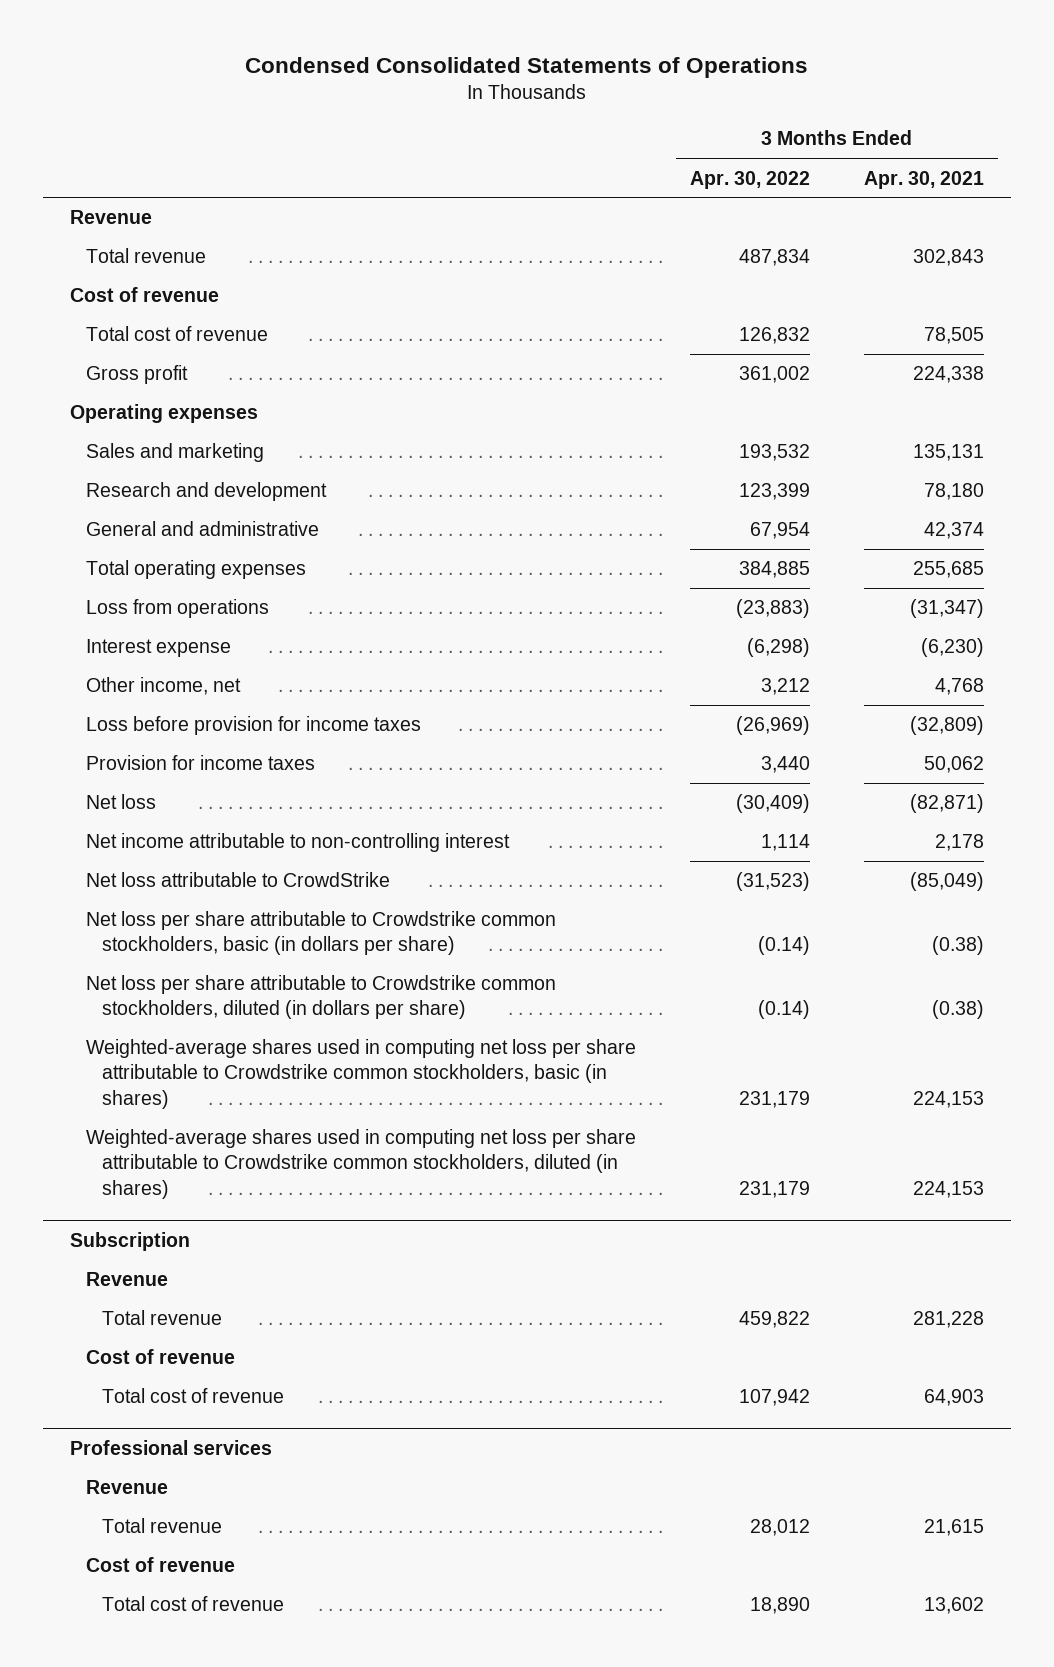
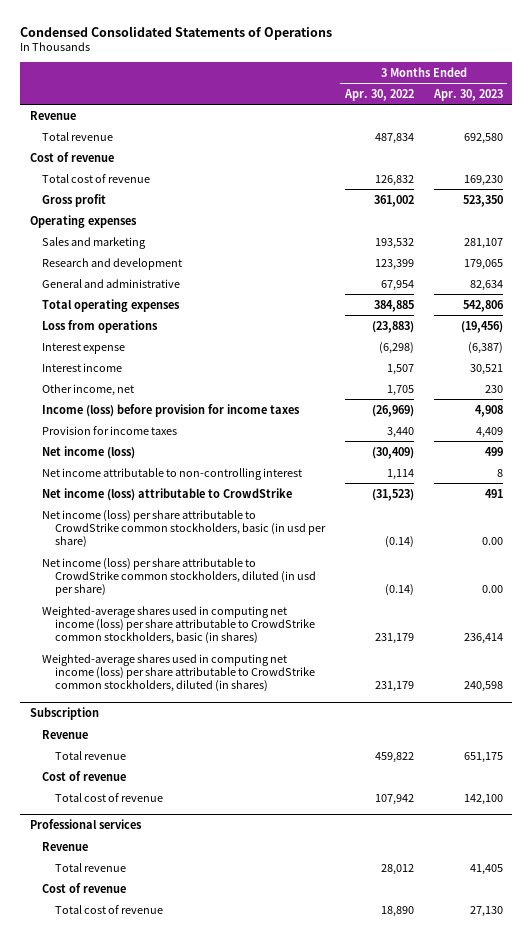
[864,170,985,189] Apr. 30, 2021 -> none
none -> [432,88,503,101] Apr. 30, 2023
none -> [42,362,123,372] Interest income
[760,678,810,696] 3,212 -> [386,384,414,396] 1,705
[85,716,421,736] Loss before provision for income taxes -> [42,403,301,417] Income (loss) before provision for income taxes
[85,794,156,810] Net loss -> [42,445,136,459] Net income (loss)
[85,872,390,888] Net loss attributable to CrowdStrike -> [42,487,293,501] Net income (loss) attributable to CrowdStrike
[85,911,556,956] Net loss per share attributable to Crowdstrike common stockholders, basic (in dollars per share) -> [42,509,326,549] Net income (loss) per share attributable to CrowdStrike common stockholders, basic (in usd per share)
[85,975,556,1020] Net loss per share attributable to Crowdstrike common stockholders, diluted (in dollars per share) -> [42,557,316,597] Net income (loss) per share attributable to CrowdStrike common stockholders, diluted (in usd per share)
[85,1039,636,1109] Weighted-average shares used in computing net loss per share attributable to Crowdstrike common stockholders, basic (in shares) -> [42,605,315,645] Weighted-average shares used in computing net income (loss) per share attributable to CrowdStrike common stockholders, basic (in shares)
[85,1129,636,1199] Weighted-average shares used in computing net loss per share attributable to Crowdstrike common stockholders, diluted (in shares) -> [42,653,315,693] Weighted-average shares used in computing net income (loss) per share attributable to CrowdStrike common stockholders, diluted (in shares)

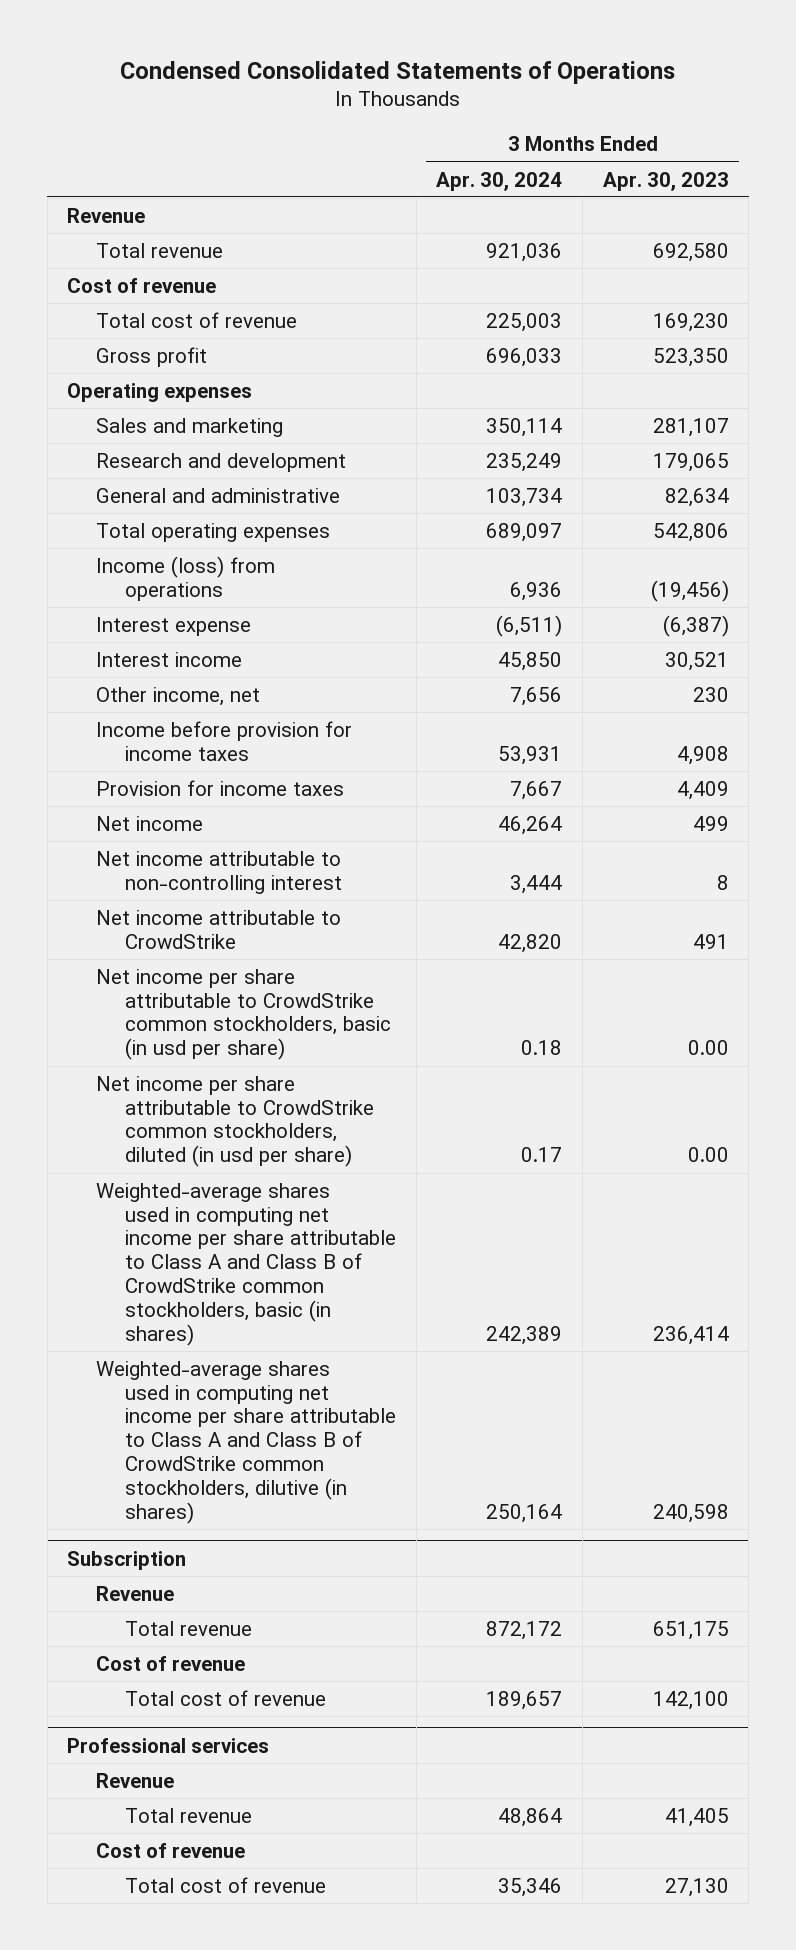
[343,88,414,101] Apr. 30, 2022 -> none
none -> [436,171,563,191] Apr. 30, 2024
[42,319,159,333] Loss from operations -> [96,555,276,601] Income (loss) from operations
[42,403,301,417] Income (loss) before provision for income taxes -> [96,720,353,761] Income before provision for income taxes
[42,445,136,459] Net income (loss) -> [96,815,204,831] Net income
[42,487,293,501] Net income (loss) attributable to CrowdStrike -> [96,909,342,949] Net income attributable to CrowdStrike
[42,509,326,549] Net income (loss) per share attributable to CrowdStrike common stockholders, basic (in usd per share) -> [96,968,392,1061] Net income per share attributable to CrowdStrike common stockholders, basic (in usd per share)
[42,557,316,597] Net income (loss) per share attributable to CrowdStrike common stockholders, diluted (in usd per share) -> [96,1075,375,1168] Net income per share attributable to CrowdStrike common stockholders, diluted (in usd per share)
[42,605,315,645] Weighted-average shares used in computing net income (loss) per share attributable to CrowdStrike common stockholders, basic (in shares) -> [96,1182,397,1346] Weighted-average shares used in computing net income per share attributable to Class A and Class B of CrowdStrike common stockholders, basic (in shares)
[42,653,315,693] Weighted-average shares used in computing net income (loss) per share attributable to CrowdStrike common stockholders, diluted (in shares) -> [96,1360,397,1524] Weighted-average shares used in computing net income per share attributable to Class A and Class B of CrowdStrike common stockholders, dilutive (in shares)

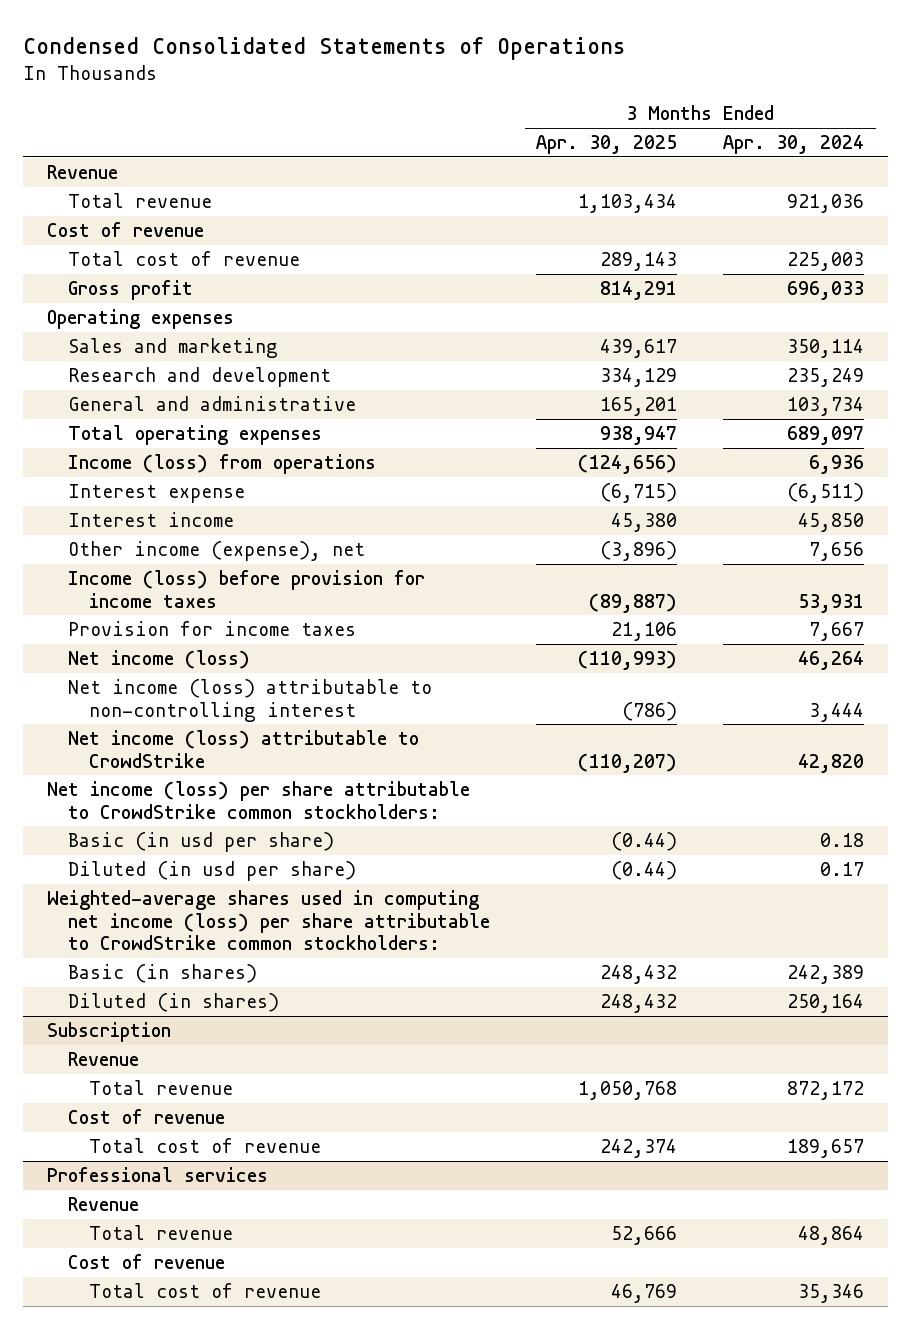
[602,171,729,191] Apr. 30, 2023 -> none
none -> [536,135,678,155] Apr. 30, 2025
[96,686,261,706] Other income, net -> [67,541,365,562] Other income (expense), net
[96,720,353,761] Income before provision for income taxes -> [67,570,425,608] Income (loss) before provision for income taxes
[96,815,204,831] Net income -> [67,650,250,670] Net income (loss)
[96,850,343,894] Net income attributable to non-controlling interest -> [67,679,432,722] Net income (loss) attributable to non-controlling interest
[96,909,342,949] Net income attributable to CrowdStrike -> [67,730,419,768] Net income (loss) attributable to CrowdStrike
none -> [46,781,470,819] Net income (loss) per share attributable to CrowdStrike common stockholders:
[96,968,392,1061] Net income per share attributable to CrowdStrike common stockholders, basic (in usd per share) -> [67,832,334,853] Basic (in usd per share)
[96,1075,375,1168] Net income per share attributable to CrowdStrike common stockholders, diluted (in usd per share) -> [67,861,356,882] Diluted (in usd per share)
none -> [46,890,490,951] Weighted-average shares used in computing net income (loss) per share attributable to CrowdStrike common stockholders:
[96,1182,397,1346] Weighted-average shares used in computing net income per share attributable to Class A and Class B of CrowdStrike common stockholders, basic (in shares) -> [67,964,257,984] Basic (in shares)
[96,1360,397,1524] Weighted-average shares used in computing net income per share attributable to Class A and Class B of CrowdStrike common stockholders, dilutive (in shares) -> [67,993,279,1013] Diluted (in shares)

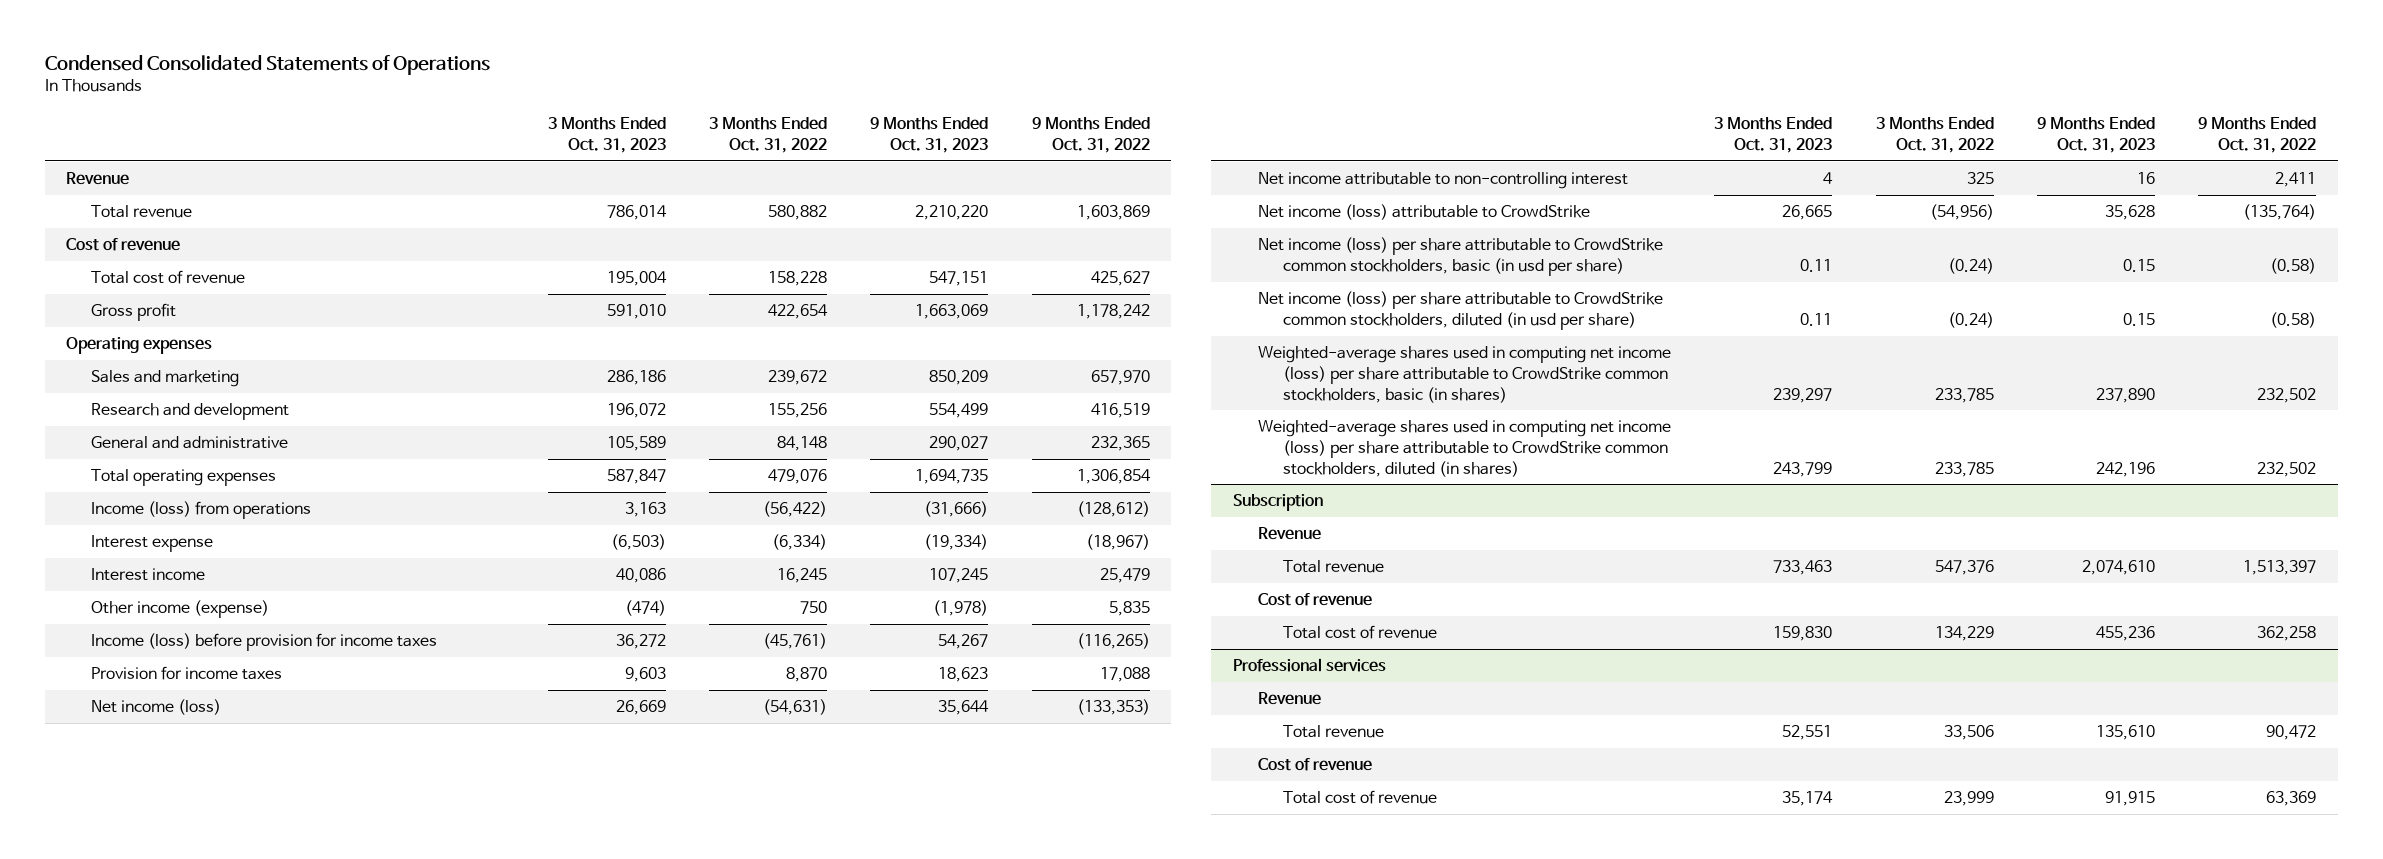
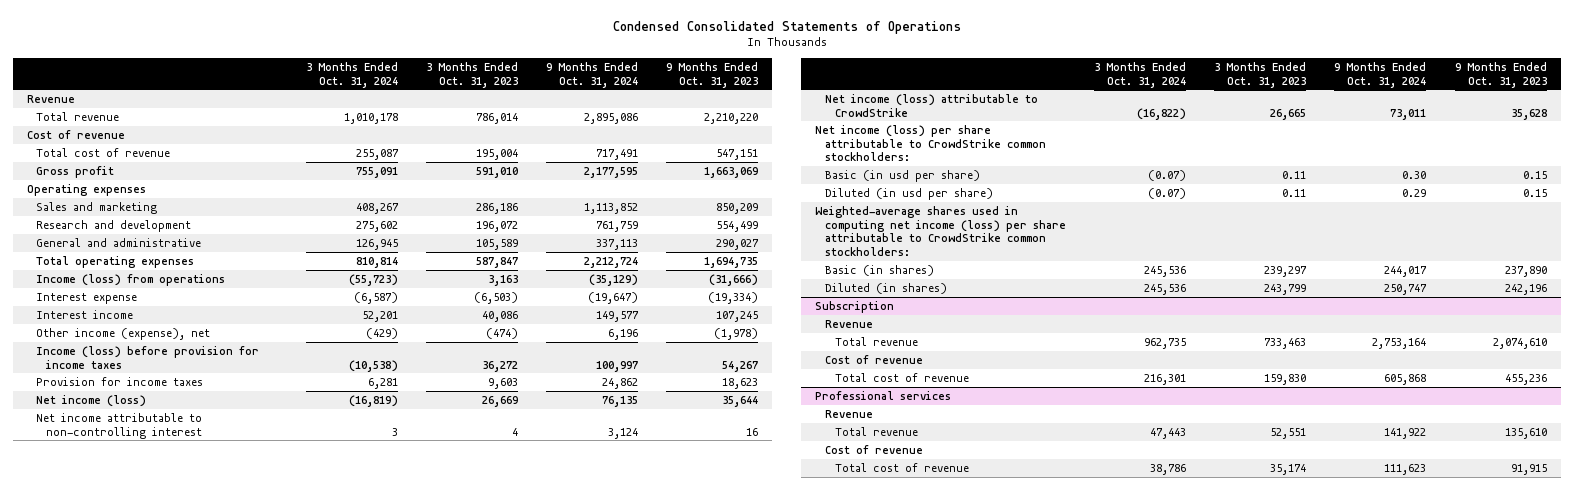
[708,117,827,153] 3 Months Ended Oct. 31, 2022 -> none
[1031,117,1150,153] 9 Months Ended Oct. 31, 2022 -> none
none -> [305,61,398,88] 3 Months Ended Oct. 31, 2024
none -> [545,61,638,88] 9 Months Ended Oct. 31, 2024
[91,600,270,619] Other income (expense) -> [36,327,211,340] Other income (expense), net
none -> [815,124,1047,162] Net income (loss) per share attributable to CrowdStrike common stockholders:
[1257,237,1663,276] Net income (loss) per share attributable to CrowdStrike common stockholders, basic (in usd per share) -> [825,169,981,182] Basic (in usd per share)
[1257,291,1663,330] Net income (loss) per share attributable to CrowdStrike common stockholders, diluted (in usd per share) -> [825,187,994,200] Diluted (in usd per share)
none -> [815,205,1067,257] Weighted-average shares used in computing net income (loss) per share attributable to CrowdStrike common stockholders:
[1257,346,1671,403] Weighted-average shares used in computing net income (loss) per share attributable to CrowdStrike common stockholders, basic (in shares) -> [825,264,935,276] Basic (in shares)
[1257,420,1671,477] Weighted-average shares used in computing net income (loss) per share attributable to CrowdStrike common stockholders, diluted (in shares) -> [825,282,948,294] Diluted (in shares)

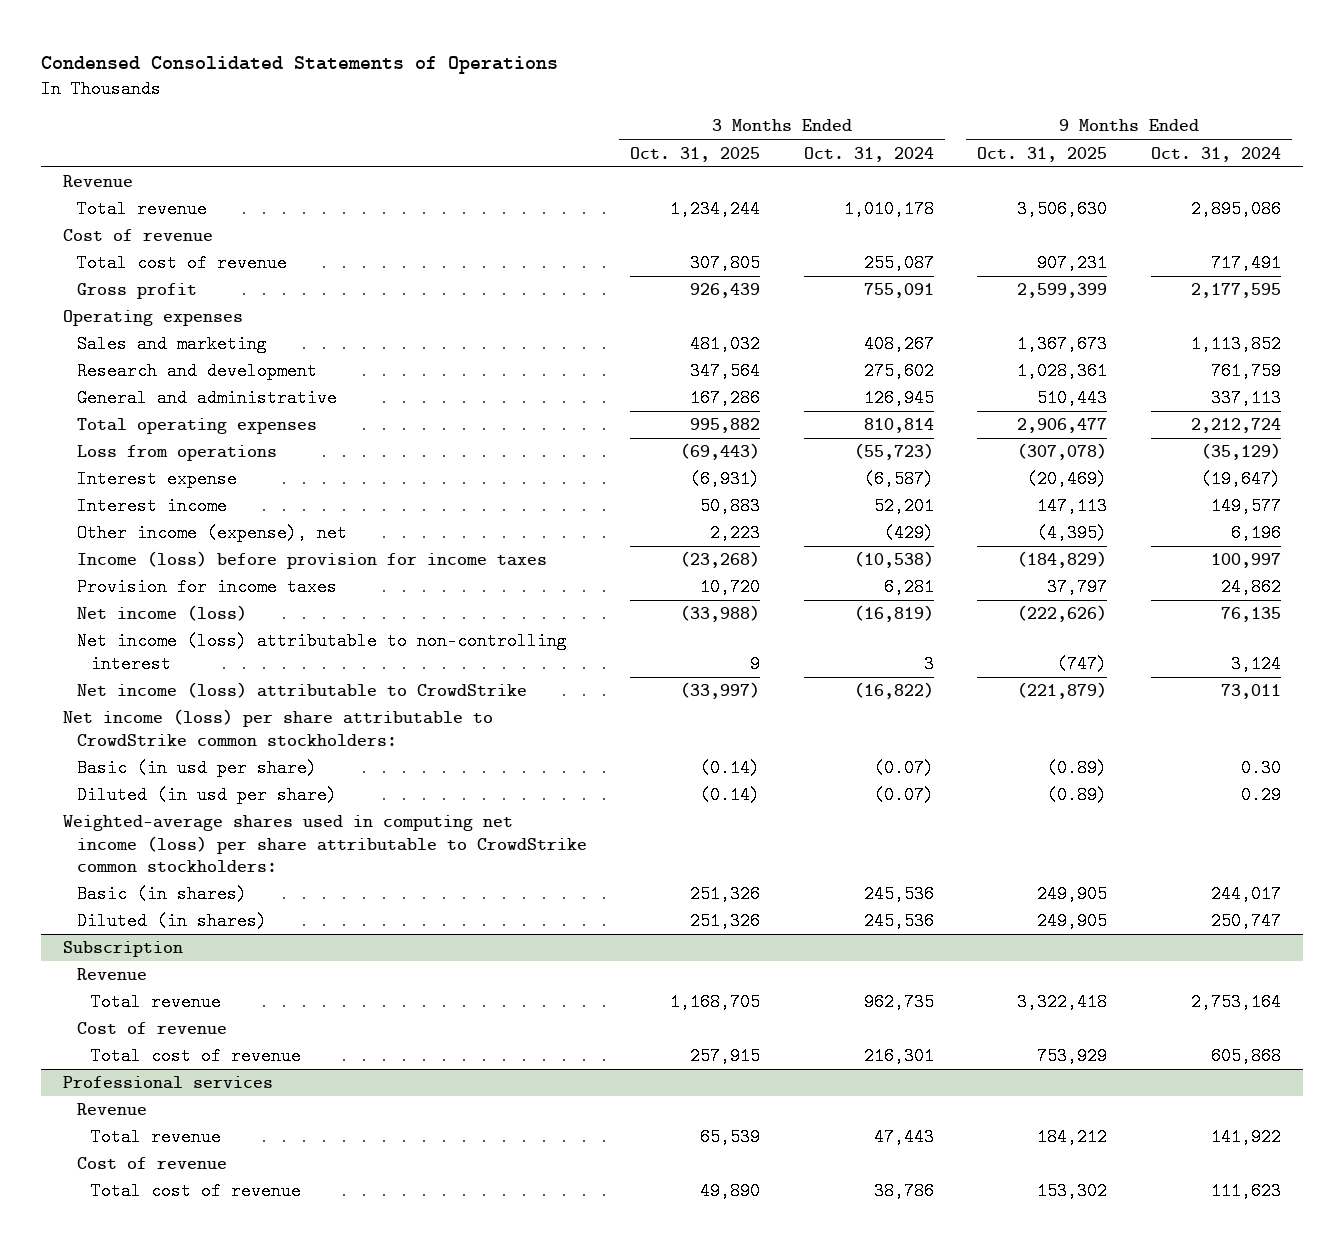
[425,61,518,88] 3 Months Ended Oct. 31, 2023 -> none
[665,61,758,88] 9 Months Ended Oct. 31, 2023 -> none
none -> [630,146,761,162] Oct. 31, 2025
none -> [977,146,1108,162] Oct. 31, 2025
[36,273,226,286] Income (loss) from operations -> [76,445,277,462] Loss from operations
[36,412,203,439] Net income attributable to non-controlling interest -> [76,632,567,673] Net income (loss) attributable to non-controlling interest

